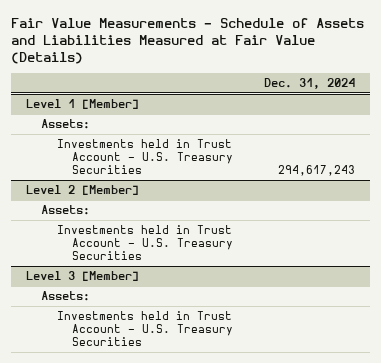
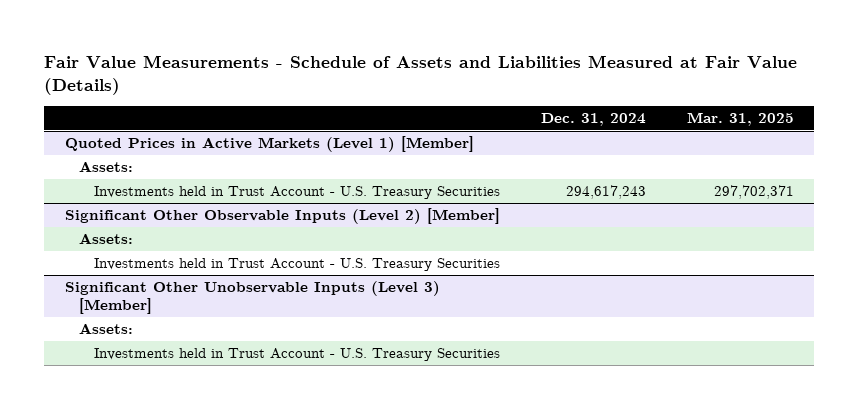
none -> [686,111,794,126] Mar. 31, 2025
[26,99,140,110] Level 1 [Member] -> [64,135,474,152] Quoted Prices in Active Markets (Level 1) [Member]
[26,185,140,196] Level 2 [Member] -> [64,207,500,224] Significant Other Observable Inputs (Level 2) [Member]
[26,271,140,282] Level 3 [Member] -> [64,280,440,315] Significant Other Unobservable Inputs (Level 3) [Member]

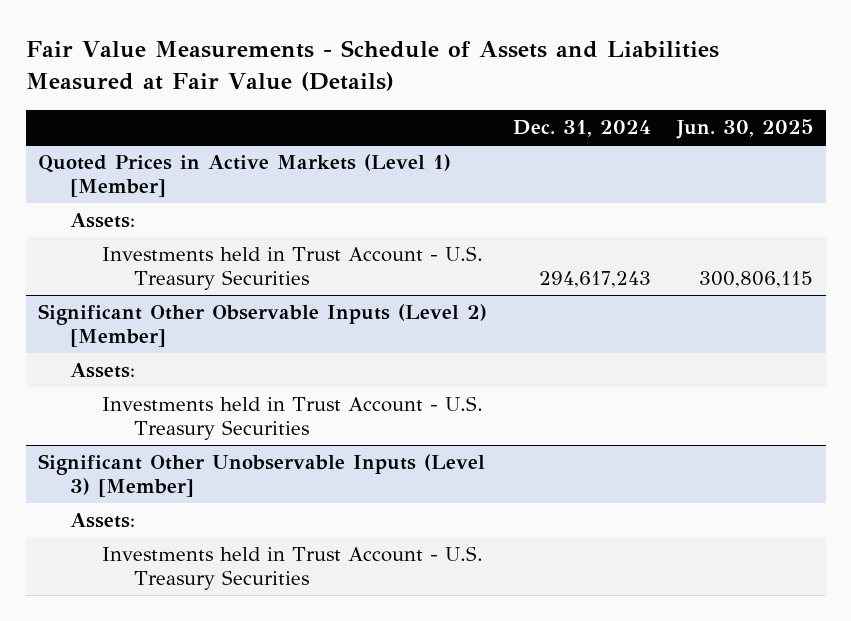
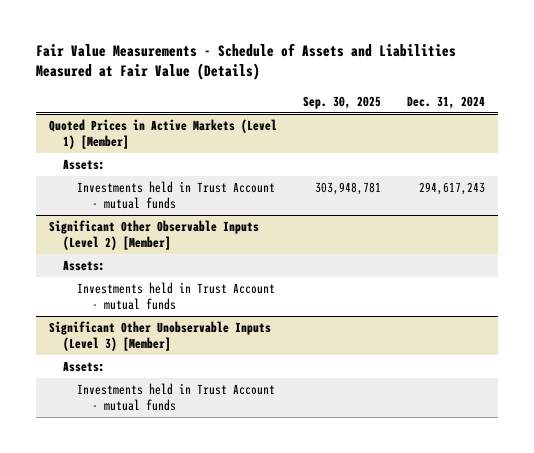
[675,119,813,140] Jun. 30, 2025 -> none
none -> [302,95,381,109] Sep. 30, 2025
[102,246,484,291] Investments held in Trust Account - U.S. Treasury Securities -> [77,181,276,209] Investments held in Trust Account - mutual funds
[102,396,484,441] Investments held in Trust Account - U.S. Treasury Securities -> [77,282,276,310] Investments held in Trust Account - mutual funds
[102,546,484,591] Investments held in Trust Account - U.S. Treasury Securities -> [77,383,276,411] Investments held in Trust Account - mutual funds

